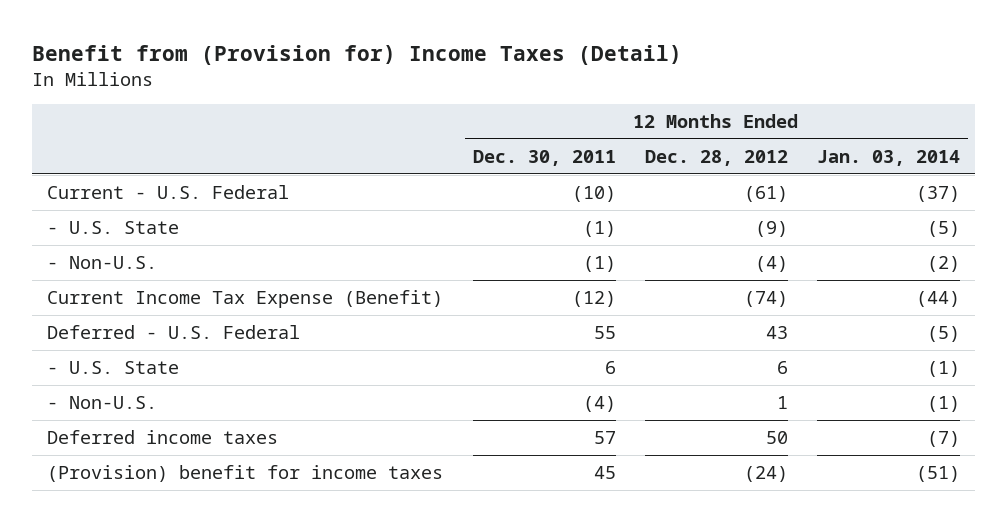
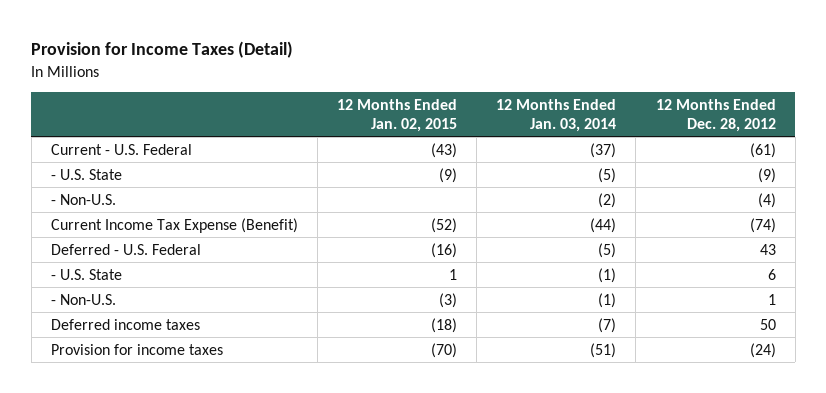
[32,44,683,65] Benefit from (Provision for) Income Taxes (Detail) -> [31,41,294,59] Provision for Income Taxes (Detail)
[472,149,616,166] Dec. 30, 2011 -> none
none -> [336,99,457,132] 12 Months Ended Jan. 02, 2015
[47,464,444,482] (Provision) benefit for income taxes -> [50,343,223,355] Provision for income taxes

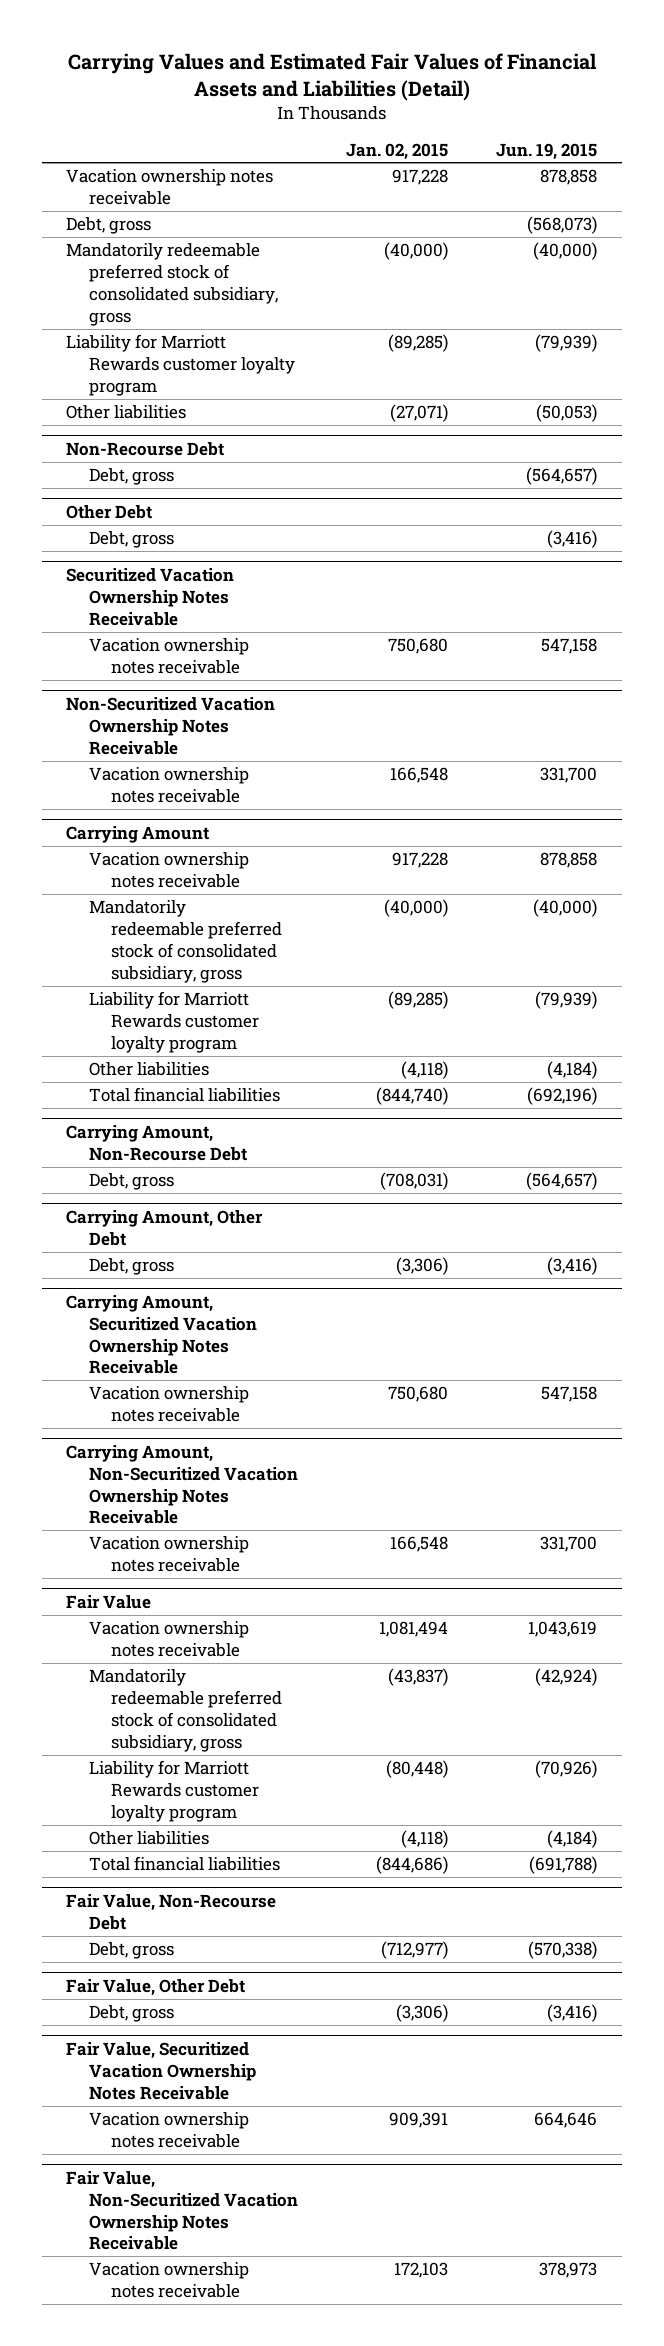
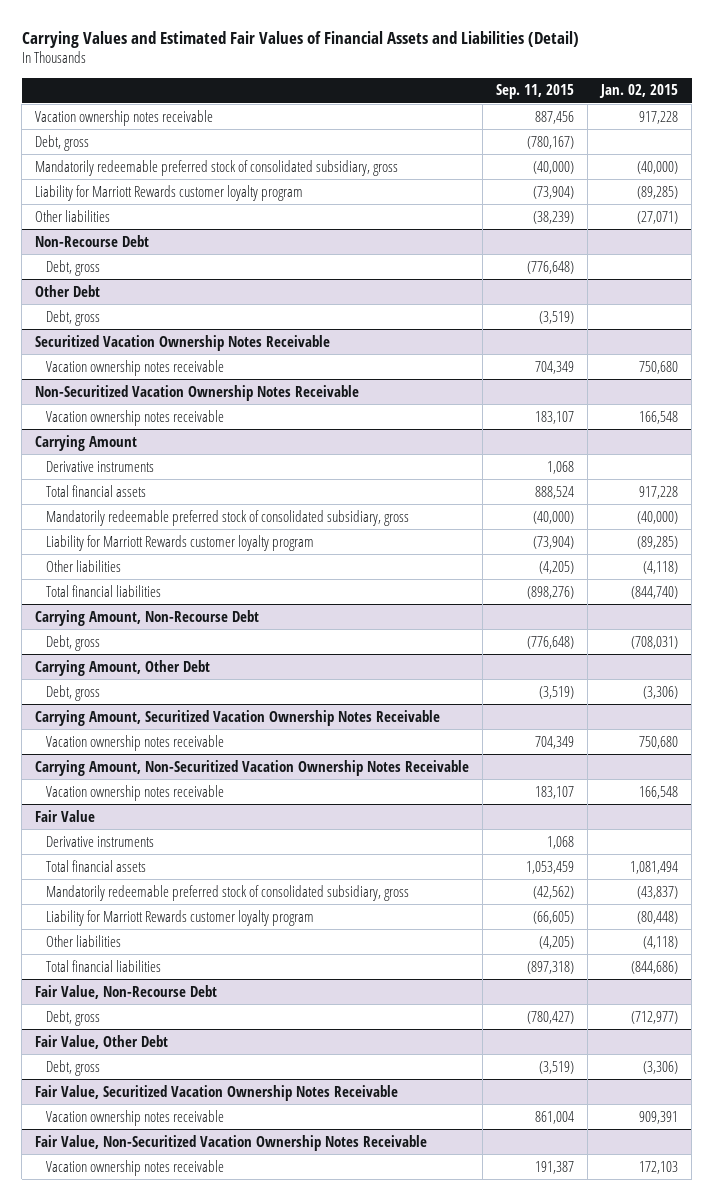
[496,142,598,160] Jun. 19, 2015 -> none
none -> [496,84,575,100] Sep. 11, 2015
none -> [45,460,154,472] Derivative instruments
[88,852,249,889] Vacation ownership notes receivable -> [45,484,146,497] Total financial assets
none -> [45,835,154,847] Derivative instruments
[88,1621,249,1658] Vacation ownership notes receivable -> [45,859,146,872] Total financial assets

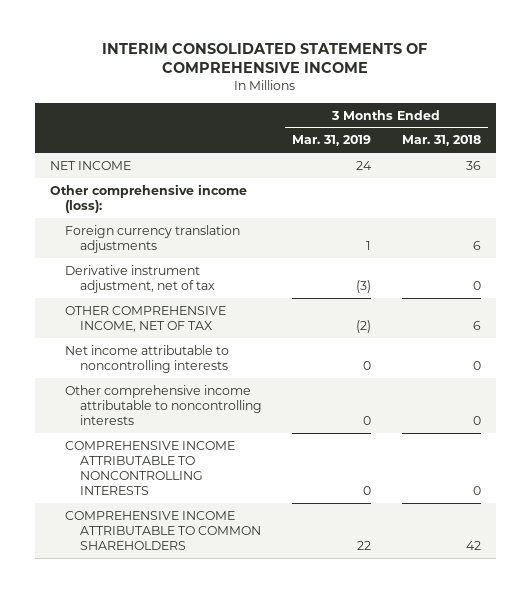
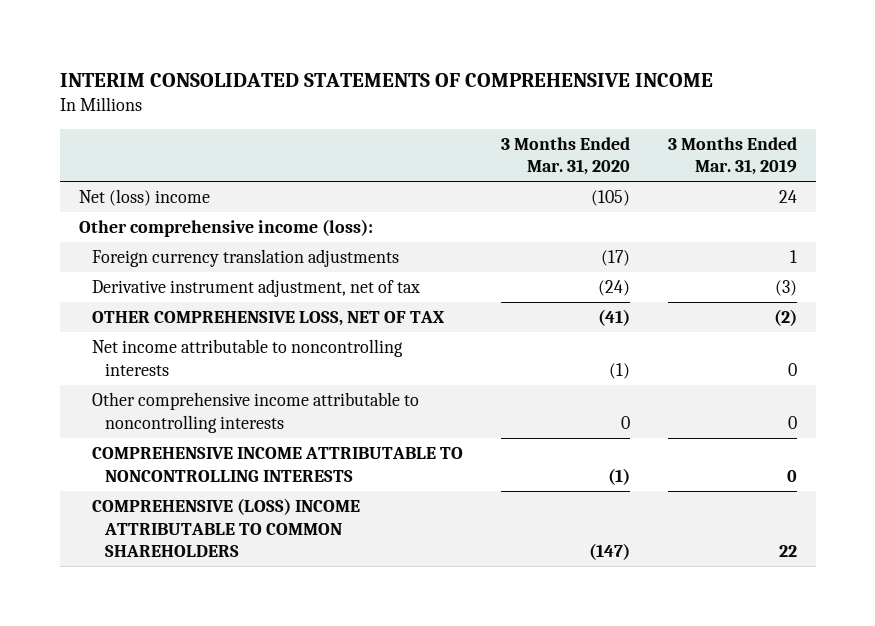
[401,135,481,147] Mar. 31, 2018 -> none
none -> [500,136,630,176] 3 Months Ended Mar. 31, 2020
[49,160,131,170] NET INCOME -> [78,189,210,207] Net (loss) income
[64,305,226,332] OTHER COMPREHENSIVE INCOME, NET OF TAX -> [91,311,445,327] OTHER COMPREHENSIVE LOSS, NET OF TAX
[64,510,261,550] COMPREHENSIVE INCOME ATTRIBUTABLE TO COMMON SHAREHOLDERS -> [91,498,360,558] COMPREHENSIVE (LOSS) INCOME ATTRIBUTABLE TO COMMON SHAREHOLDERS

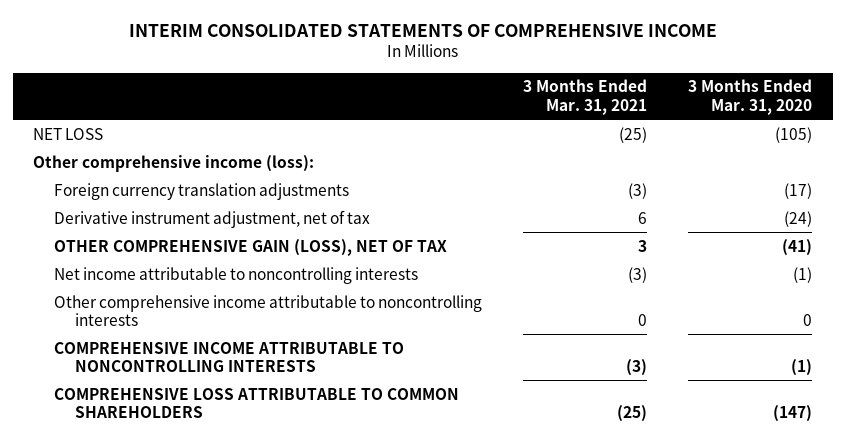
[667,136,797,176] 3 Months Ended Mar. 31, 2019 -> none
none -> [523,79,648,115] 3 Months Ended Mar. 31, 2021
[78,189,210,207] Net (loss) income -> [33,127,104,140] NET LOSS
[91,311,445,327] OTHER COMPREHENSIVE LOSS, NET OF TAX -> [53,238,447,256] OTHER COMPREHENSIVE GAIN (LOSS), NET OF TAX
[91,498,360,558] COMPREHENSIVE (LOSS) INCOME ATTRIBUTABLE TO COMMON SHAREHOLDERS -> [53,387,459,419] COMPREHENSIVE LOSS ATTRIBUTABLE TO COMMON SHAREHOLDERS

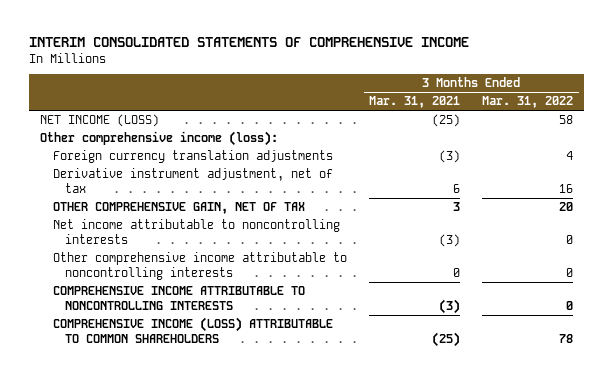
[688,79,813,115] 3 Months Ended Mar. 31, 2020 -> none
none -> [482,96,574,109] Mar. 31, 2022
[33,127,104,140] NET LOSS -> [40,114,160,128] NET INCOME (LOSS)
[53,238,447,256] OTHER COMPREHENSIVE GAIN (LOSS), NET OF TAX -> [52,202,305,215] OTHER COMPREHENSIVE GAIN, NET OF TAX
[53,387,459,419] COMPREHENSIVE LOSS ATTRIBUTABLE TO COMMON SHAREHOLDERS -> [52,317,333,343] COMPREHENSIVE INCOME (LOSS) ATTRIBUTABLE TO COMMON SHAREHOLDERS

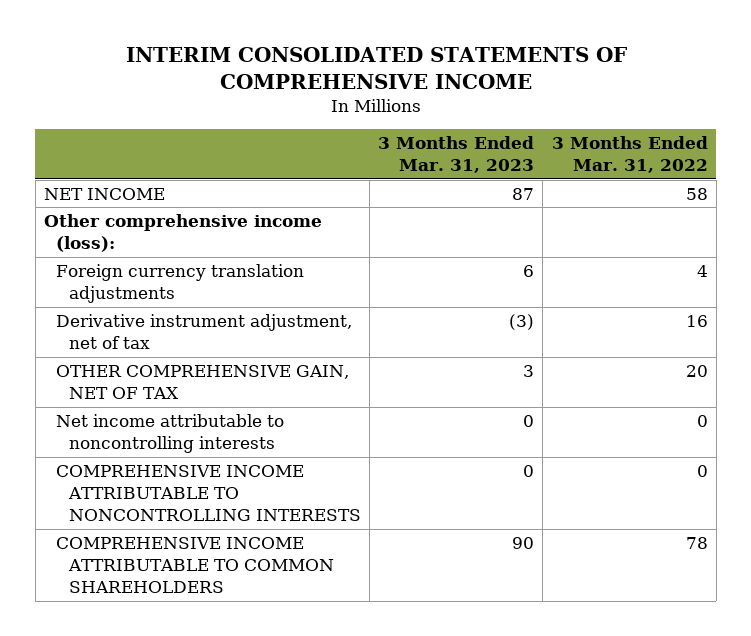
[369,96,461,109] Mar. 31, 2021 -> none
none -> [378,136,535,174] 3 Months Ended Mar. 31, 2023
[40,114,160,128] NET INCOME (LOSS) -> [43,187,165,200] NET INCOME
[52,252,347,280] Other comprehensive income attributable to noncontrolling interests -> none
[52,317,333,343] COMPREHENSIVE INCOME (LOSS) ATTRIBUTABLE TO COMMON SHAREHOLDERS -> [56,536,334,594] COMPREHENSIVE INCOME ATTRIBUTABLE TO COMMON SHAREHOLDERS

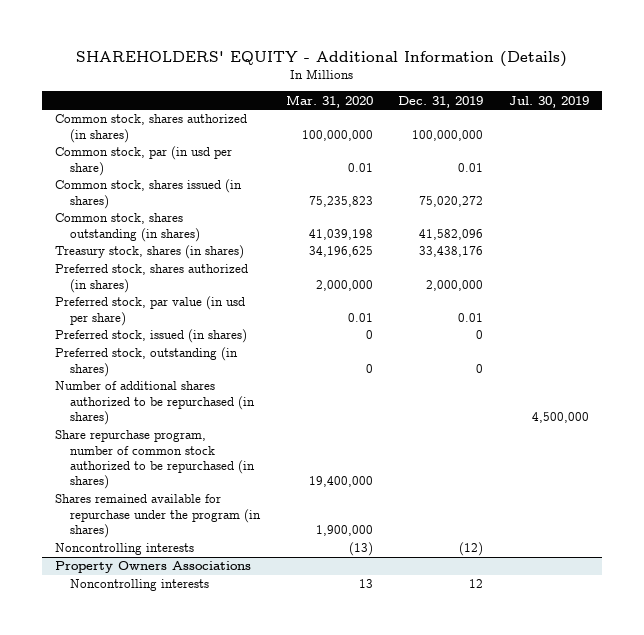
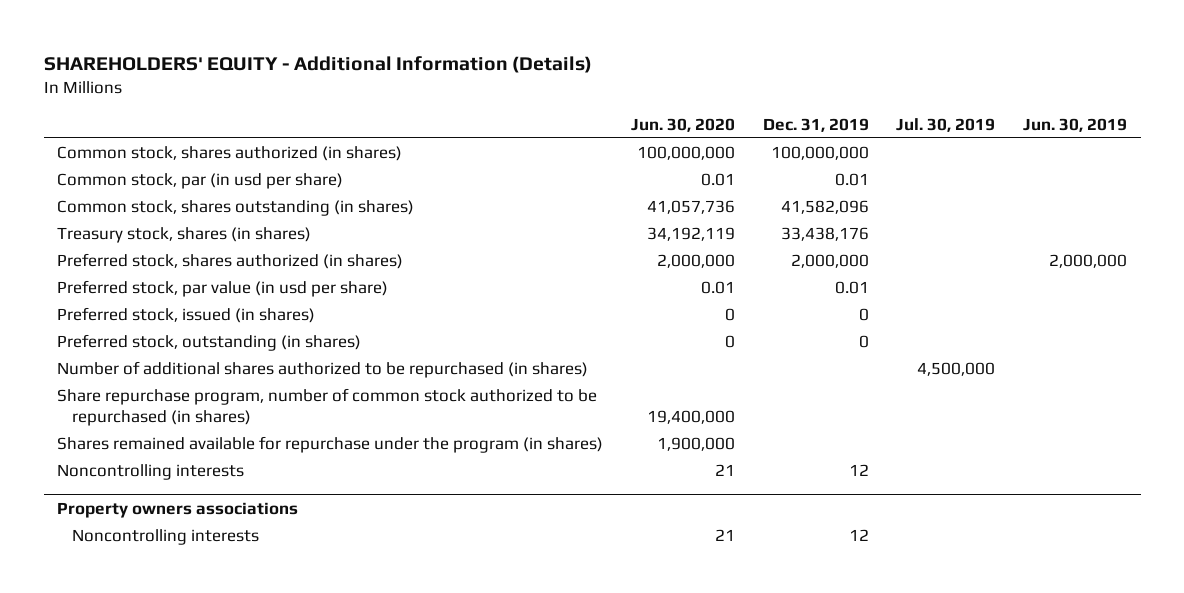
[285,94,373,108] Mar. 31, 2020 -> none
none -> [631,117,736,132] Jun. 30, 2020
none -> [1023,117,1128,132] Jun. 30, 2019
[54,179,242,209] Common stock, shares issued (in shares) -> none
[54,543,194,556] Noncontrolling interests -> none
[54,561,251,574] Property Owners Associations -> none
none -> [57,501,299,518] Property owners associations
none -> [72,529,260,546] Noncontrolling interests

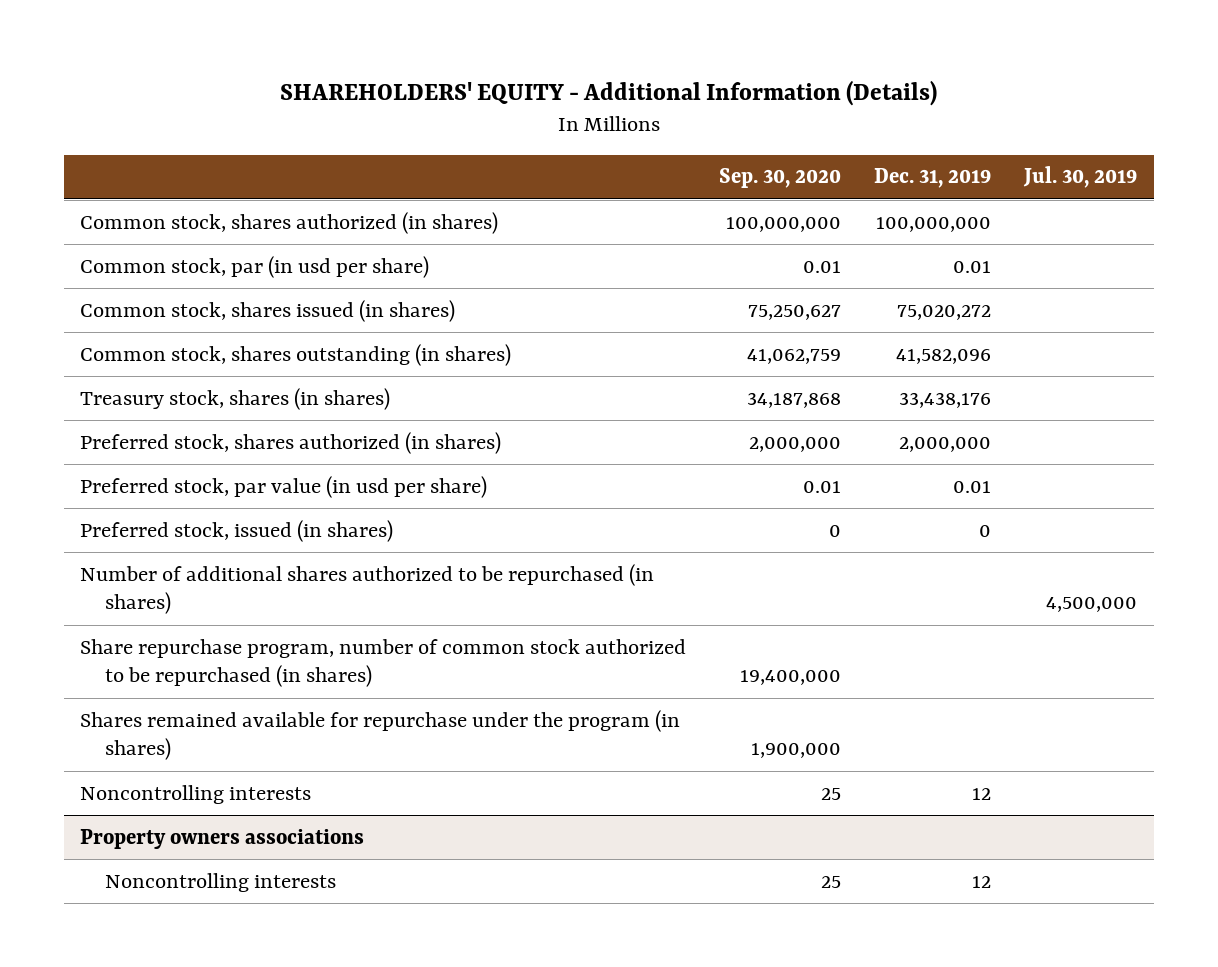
[631,117,736,132] Jun. 30, 2020 -> none
[1023,117,1128,132] Jun. 30, 2019 -> none
none -> [719,168,842,189] Sep. 30, 2020
none -> [80,299,456,322] Common stock, shares issued (in shares)
[57,334,362,352] Preferred stock, outstanding (in shares) -> none

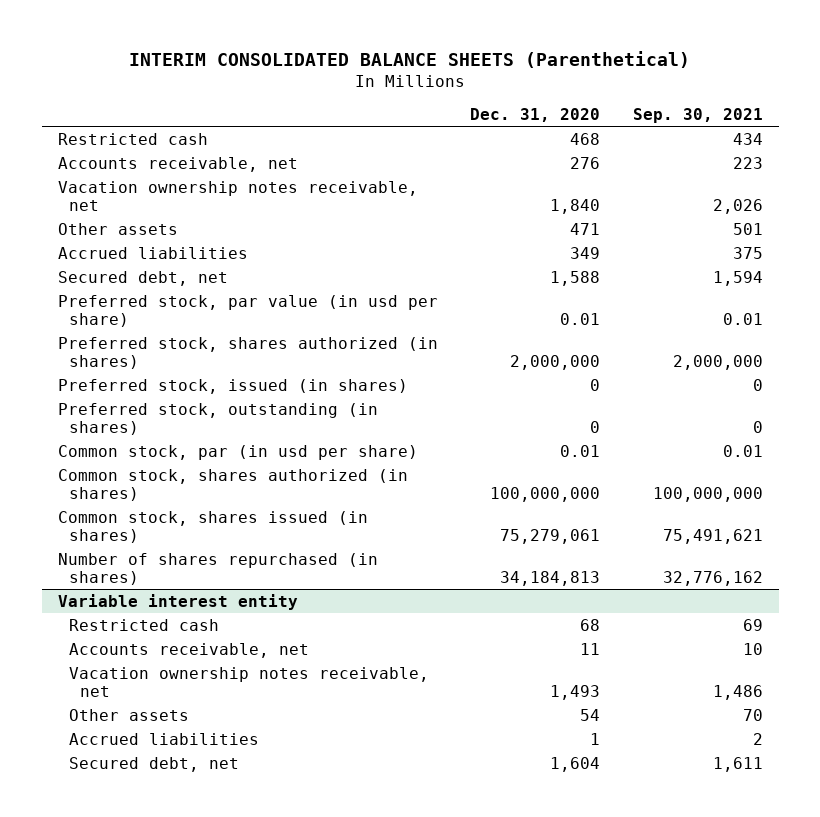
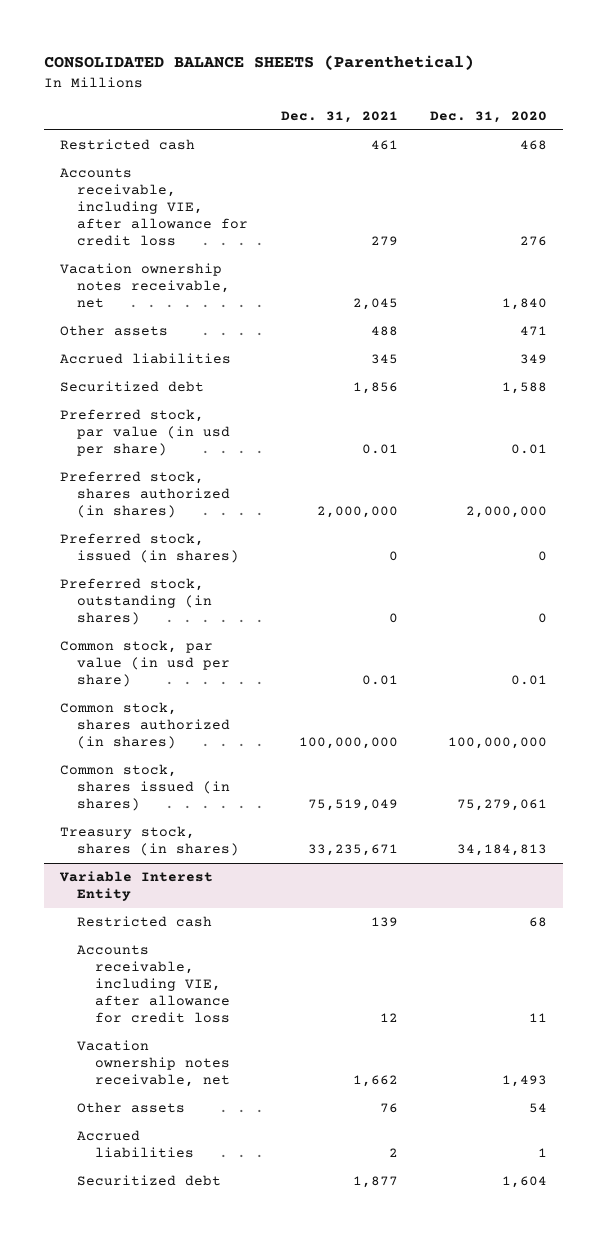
[129,50,691,68] INTERIM CONSOLIDATED BALANCE SHEETS (Parenthetical) -> [44,54,475,70] CONSOLIDATED BALANCE SHEETS (Parenthetical)
[632,107,763,123] Sep. 30, 2021 -> none
none -> [280,110,398,123] Dec. 31, 2021
[57,156,298,172] Accounts receivable, net -> [60,168,249,247] Accounts receivable, including VIE, after allowance for credit loss
[57,270,228,286] Secured debt, net -> [60,381,205,393] Securitized debt
[57,444,418,460] Common stock, par (in usd per share) -> [60,640,231,688] Common stock, par value (in usd per share)
[57,552,378,585] Number of shares repurchased (in shares) -> [60,826,240,857] Treasury stock, shares (in shares)
[57,593,298,610] Variable interest entity -> [59,871,214,902] Variable Interest Entity
[68,642,309,658] Accounts receivable, net -> [77,945,230,1024] Accounts receivable, including VIE, after allowance for credit loss
[68,756,239,772] Secured debt, net -> [77,1175,222,1187] Securitized debt

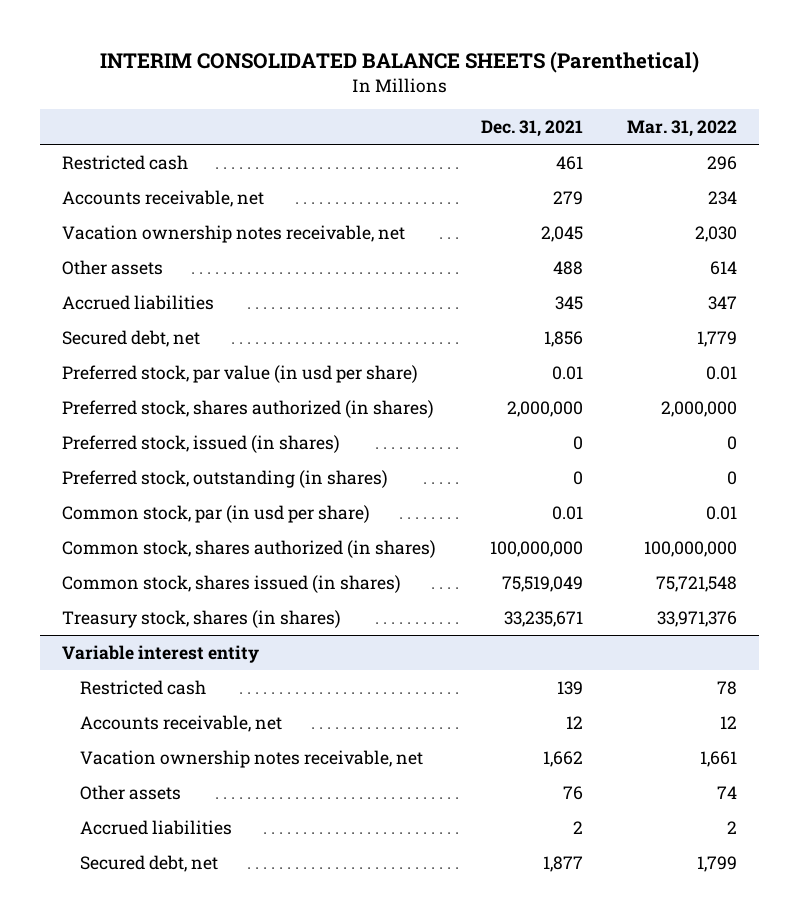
[44,54,475,70] CONSOLIDATED BALANCE SHEETS (Parenthetical) -> [99,50,699,73] INTERIM CONSOLIDATED BALANCE SHEETS (Parenthetical)
[429,110,547,123] Dec. 31, 2020 -> none
none -> [626,120,737,138] Mar. 31, 2022
[60,168,249,247] Accounts receivable, including VIE, after allowance for credit loss -> [62,189,265,207] Accounts receivable, net
[60,381,205,393] Securitized debt -> [62,329,201,347] Secured debt, net
[60,640,231,688] Common stock, par value (in usd per share) -> [62,504,371,523] Common stock, par (in usd per share)
[59,871,214,902] Variable Interest Entity -> [62,644,260,663] Variable interest entity
[77,945,230,1024] Accounts receivable, including VIE, after allowance for credit loss -> [80,714,283,732] Accounts receivable, net
[77,1175,222,1187] Securitized debt -> [80,854,219,872] Secured debt, net

